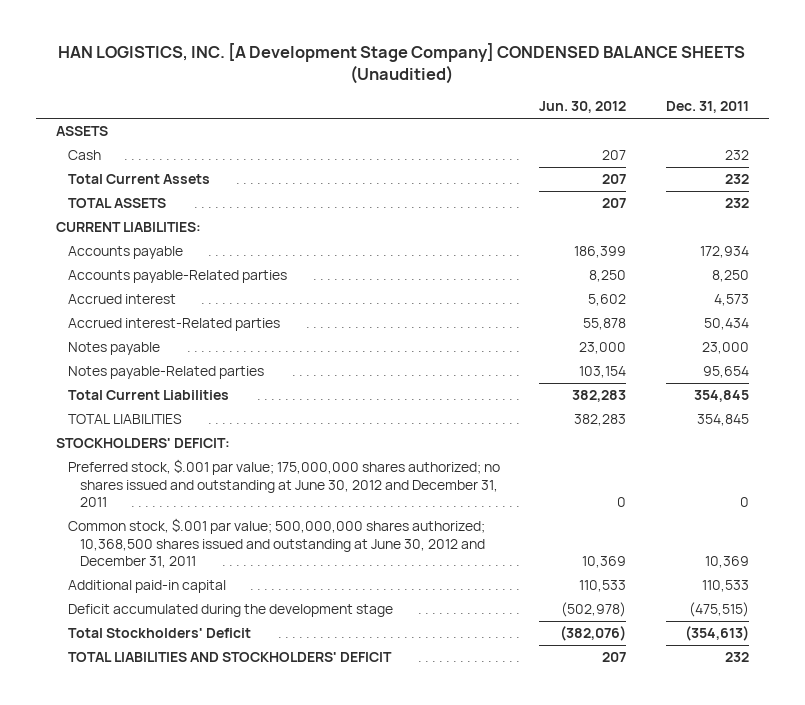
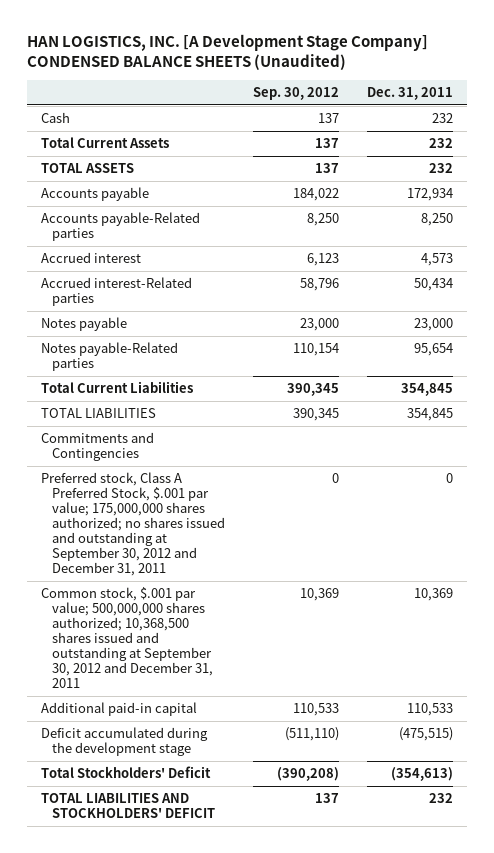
[58,42,746,84] HAN LOGISTICS, INC. [A Development Stage Company] CONDENSED BALANCE SHEETS (Unauditied) -> [26,34,428,71] HAN LOGISTICS, INC. [A Development Stage Company] CONDENSED BALANCE SHEETS (Unaudited)
[539,101,627,114] Jun. 30, 2012 -> none
none -> [252,87,339,101] Sep. 30, 2012
[55,126,108,137] ASSETS -> none
[55,222,201,233] CURRENT LIABILITIES: -> none
[55,438,230,449] STOCKHOLDERS' DEFICIT: -> none
none -> [40,432,154,462] Commitments and Contingencies
[67,459,500,507] Preferred stock, $.001 par value; 175,000,000 shares authorized; no shares issued and outstanding at June 30, 2012 and December 31, 2011 -> [40,472,225,577] Preferred stock, Class A Preferred Stock, $.001 par value; 175,000,000 shares authorized; no shares issued and outstanding at September 30, 2012 and December 31, 2011
[67,518,485,568] Common stock, $.001 par value; 500,000,000 shares authorized; 10,368,500 shares issued and outstanding at June 30, 2012 and December 31, 2011 -> [40,587,213,689] Common stock, $.001 par value; 500,000,000 shares authorized; 10,368,500 shares issued and outstanding at September 30, 2012 and December 31, 2011

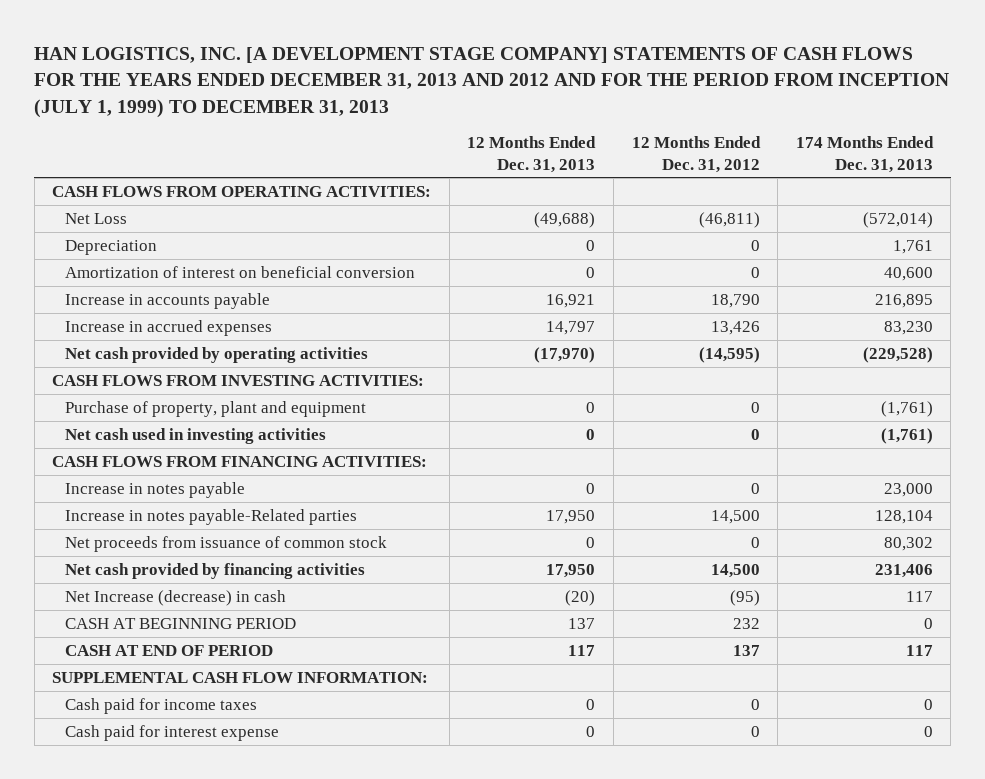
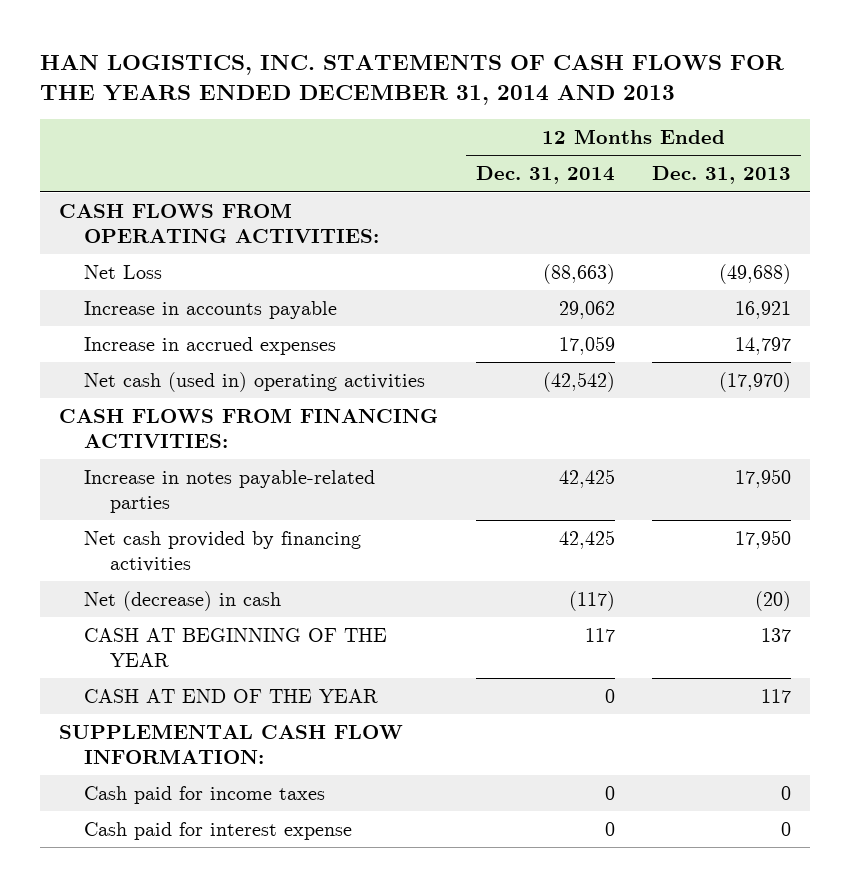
[34,47,950,118] HAN LOGISTICS, INC. [A DEVELOPMENT STAGE COMPANY] STATEMENTS OF CASH FLOWS FOR THE YEARS ENDED DECEMBER 31, 2013 AND 2012 AND FOR THE PERIOD FROM INCEPTION (JULY 1, 1999) TO DECEMBER 31, 2013 -> [39,54,784,105] HAN LOGISTICS, INC. STATEMENTS OF CASH FLOWS FOR THE YEARS ENDED DECEMBER 31, 2014 AND 2013
[631,136,761,173] 12 Months Ended Dec. 31, 2012 -> none
[795,136,934,173] 174 Months Ended Dec. 31, 2013 -> none
none -> [475,166,615,185] Dec. 31, 2014
[64,239,157,255] Depreciation -> none
[64,265,415,278] Amortization of interest on beneficial conversion -> none
[52,374,425,386] CASH FLOWS FROM INVESTING ACTIVITIES: -> none
[64,400,366,417] Purchase of property, plant and equipment -> none
[64,427,326,444] Net cash used in investing activities -> none
[64,346,368,363] Net cash provided by operating activities -> [84,371,426,392] Net cash (used in) operating activities
[64,481,245,498] Increase in notes payable -> none
[64,535,387,552] Net proceeds from issuance of common stock -> none
[64,508,357,525] Increase in notes payable-Related parties -> [84,469,376,513] Increase in notes payable-related parties
[64,589,286,606] Net Increase (decrease) in cash -> [84,590,282,611] Net (decrease) in cash
[64,617,296,629] CASH AT BEGINNING PERIOD -> [84,627,388,667] CASH AT BEGINNING OF THE YEAR
[64,644,273,656] CASH AT END OF PERIOD -> [84,688,379,703] CASH AT END OF THE YEAR

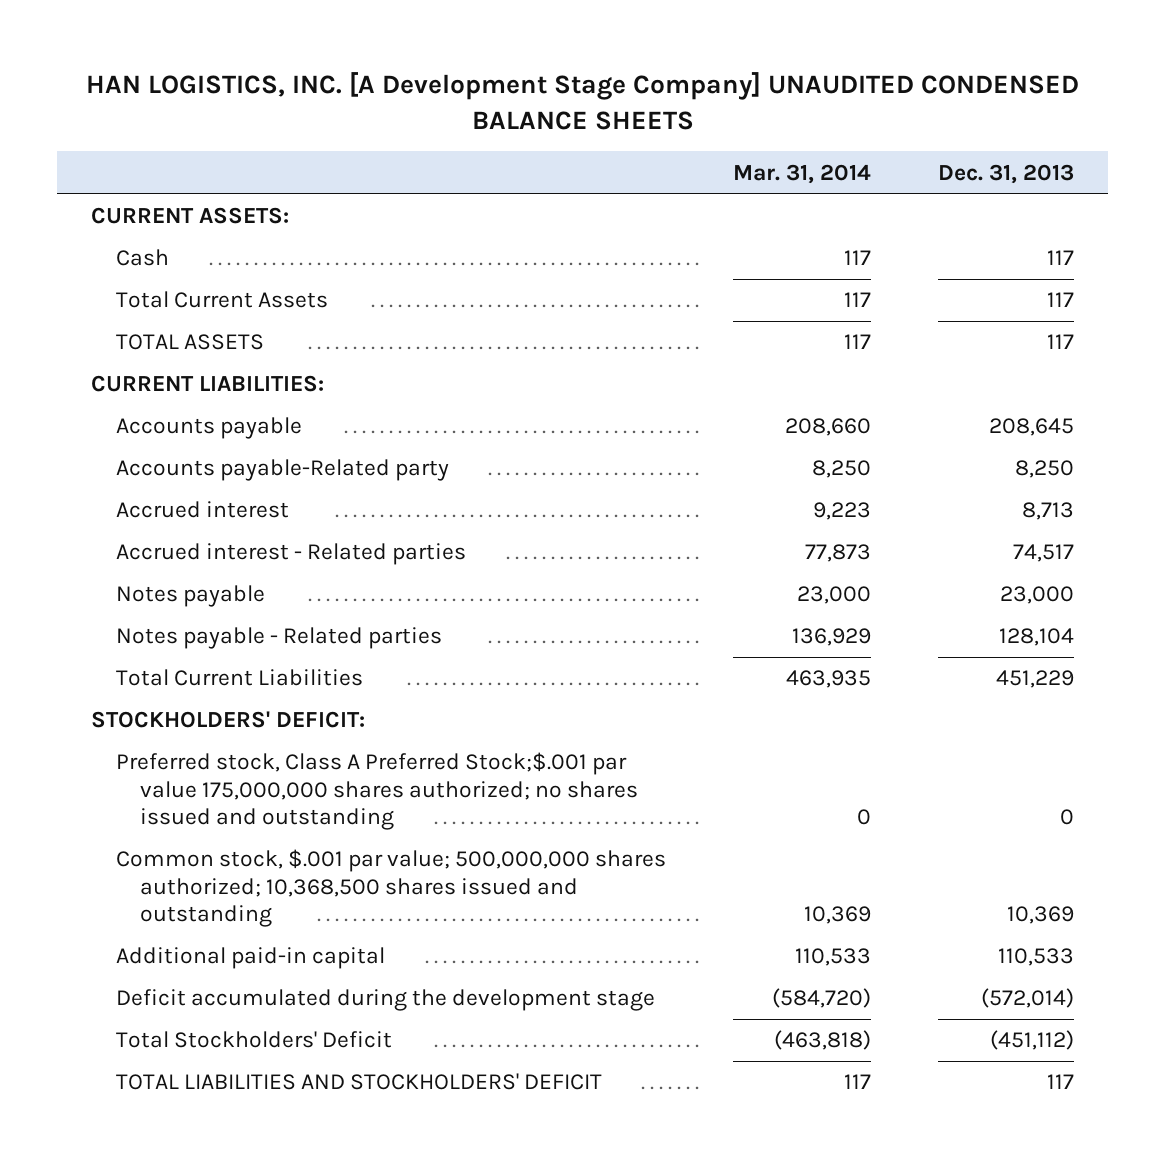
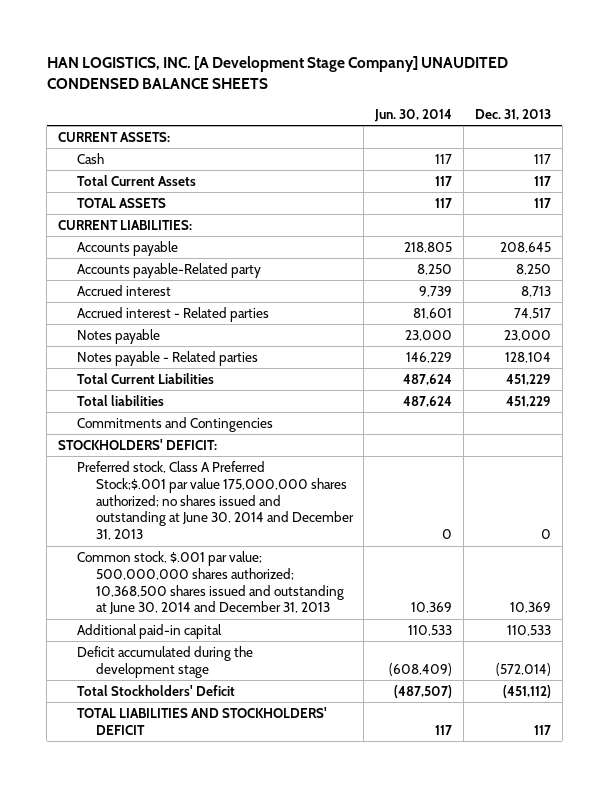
[733,163,872,184] Mar. 31, 2014 -> none
none -> [374,108,453,122] Jun. 30, 2014
none -> [76,394,164,406] Total liabilities
none -> [76,416,273,432] Commitments and Contingencies
[115,752,639,830] Preferred stock, Class A Preferred Stock;$.001 par value 175,000,000 shares authorized; no shares issued and outstanding -> [76,460,354,541] Preferred stock, Class A Preferred Stock;$.001 par value 175,000,000 shares authorized; no shares issued and outstanding at June 30, 2014 and December 31, 2013
[115,849,666,927] Common stock, $.001 par value; 500,000,000 shares authorized; 10,368,500 shares issued and outstanding -> [76,550,344,615] Common stock, $.001 par value; 500,000,000 shares authorized; 10,368,500 shares issued and outstanding at June 30, 2014 and December 31, 2013

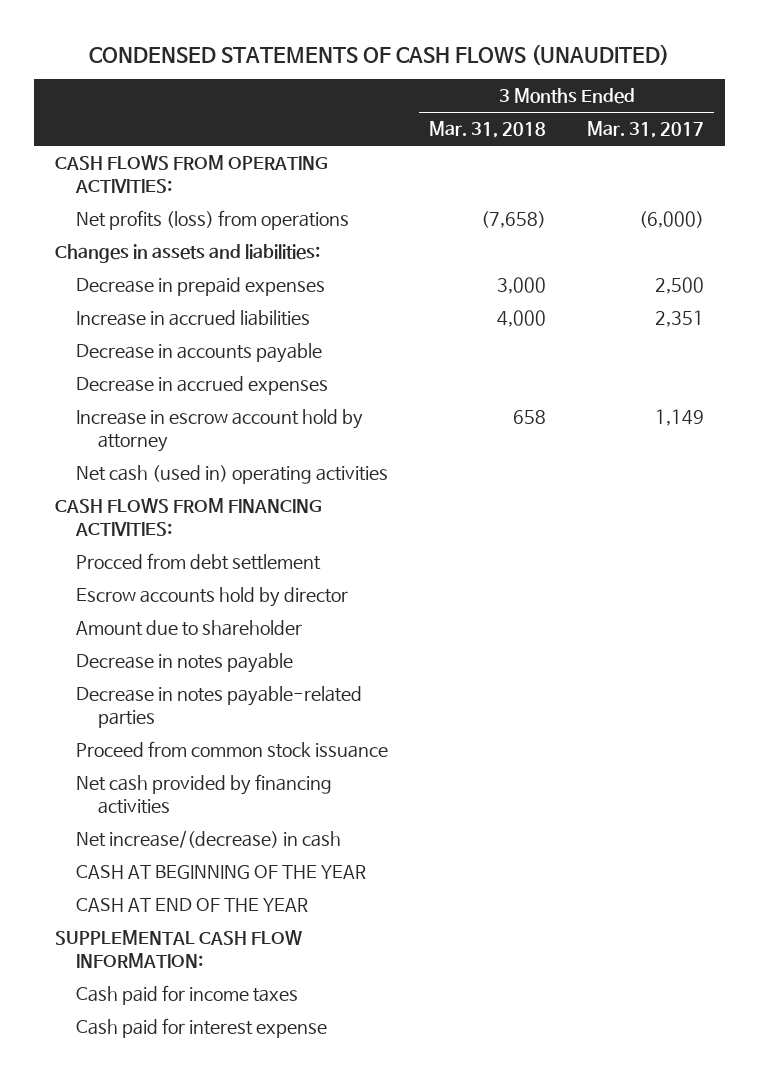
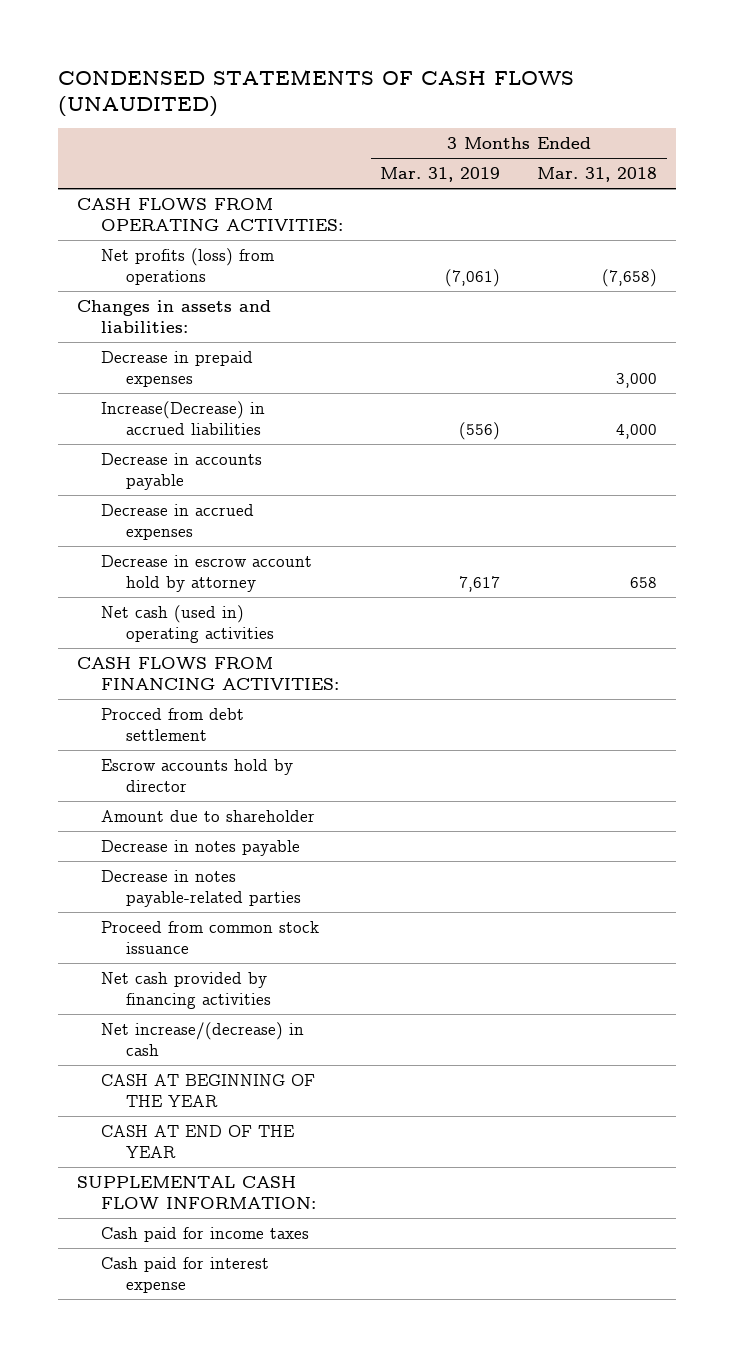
[587,121,705,139] Mar. 31, 2017 -> none
none -> [380,166,501,182] Mar. 31, 2019
[76,309,311,326] Increase in accrued liabilities -> [101,400,266,435] Increase(Decrease) in accrued liabilities
[76,408,364,452] Increase in escrow account hold by attorney -> [101,554,313,592] Decrease in escrow account hold by attorney

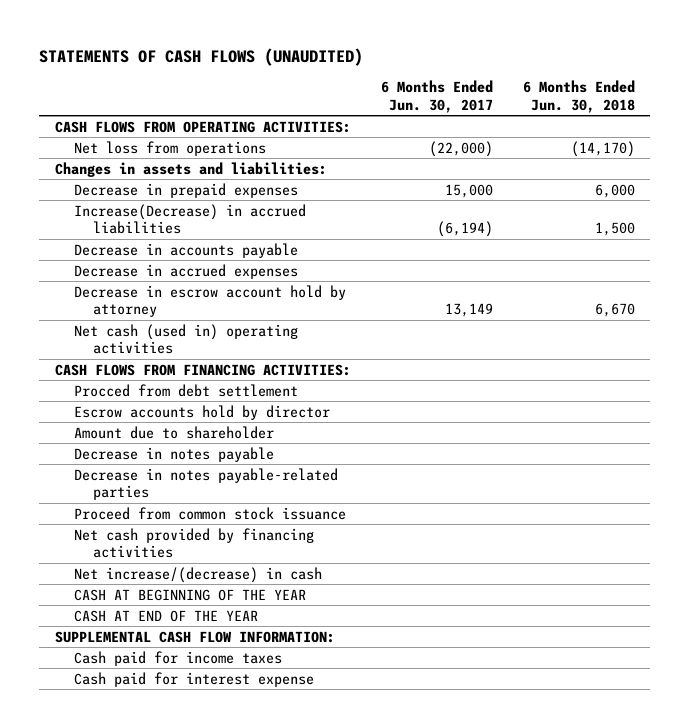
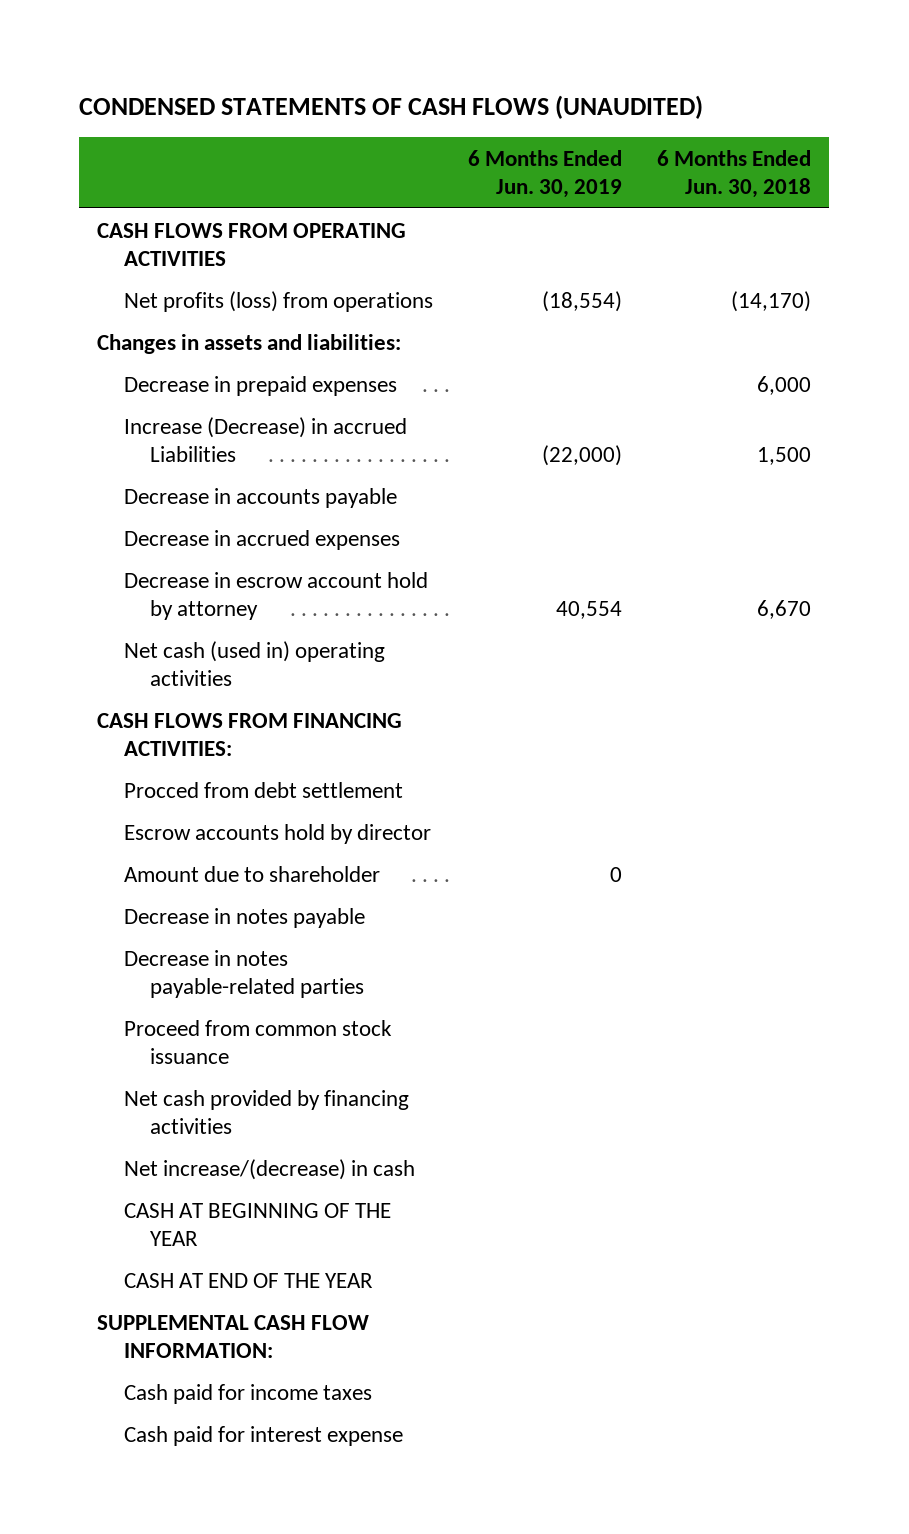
[39,48,364,67] STATEMENTS OF CASH FLOWS (UNAUDITED) -> [79,94,704,119] CONDENSED STATEMENTS OF CASH FLOWS (UNAUDITED)
[380,80,493,113] 6 Months Ended Jun. 30, 2017 -> none
none -> [468,149,623,199] 6 Months Ended Jun. 30, 2019
[54,120,351,133] CASH FLOWS FROM OPERATING ACTIVITIES: -> [97,222,407,266] CASH FLOWS FROM OPERATING ACTIVITIES
[73,140,266,156] Net loss from operations -> [123,290,433,312] Net profits (loss) from operations
[73,203,306,235] Increase(Decrease) in accrued liabilities -> [123,416,407,462] Increase (Decrease) in accrued Liabilities

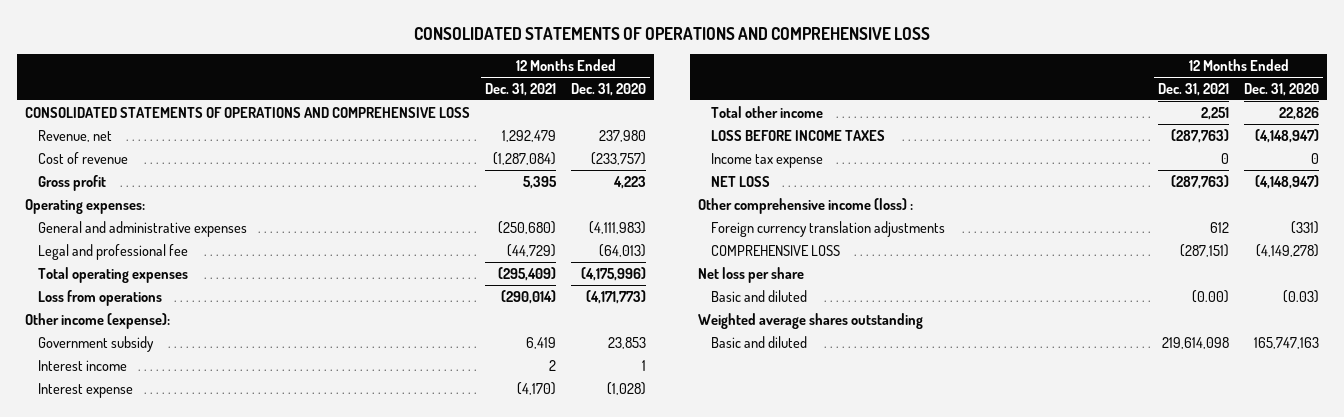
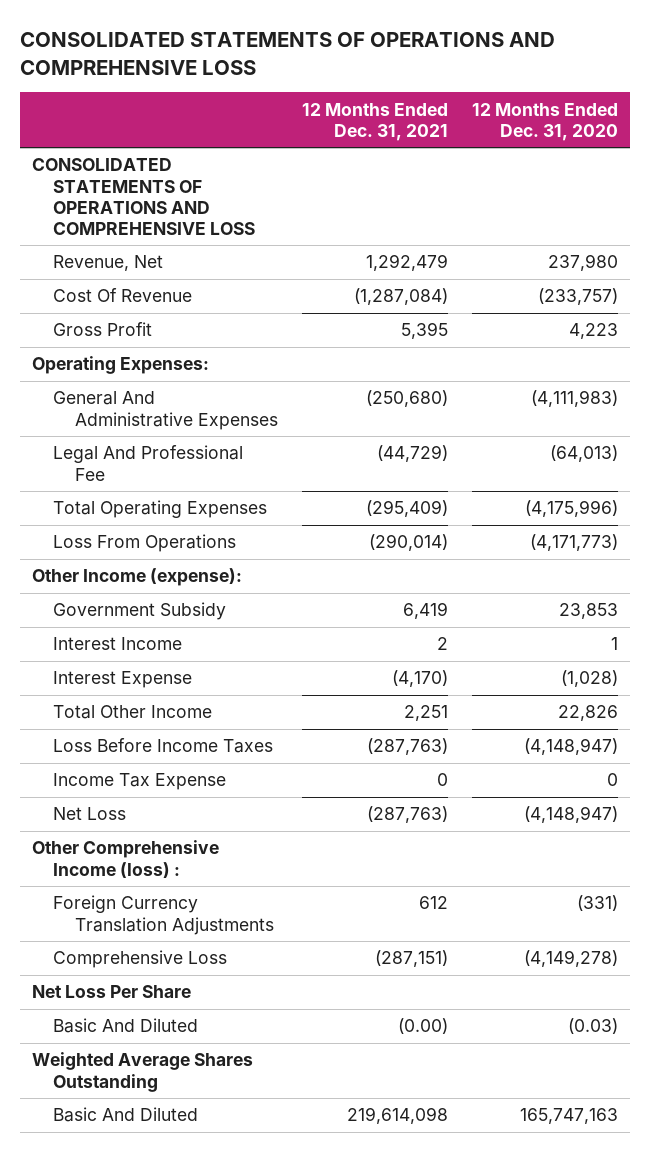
[38,129,113,142] Revenue, net -> [53,255,164,272] Revenue, Net
[38,151,129,164] Cost of revenue -> [53,288,193,303] Cost Of Revenue
[38,174,107,191] Gross profit -> [53,322,153,337] Gross Profit
[24,198,145,214] Operating expenses: -> [31,356,209,375] Operating Expenses:
[38,220,248,237] General and administrative expenses -> [53,391,279,430] General And Administrative Expenses
[38,243,189,260] Legal and professional fee -> [53,445,244,481] Legal And Professional Fee
[38,266,189,283] Total operating expenses -> [53,500,268,519] Total Operating Expenses
[38,289,163,306] Loss from operations -> [53,534,237,553] Loss From Operations
[24,312,170,329] Other income (expense): -> [31,568,242,587] Other Income (expense):
[38,335,155,352] Government subsidy -> [53,602,227,621] Government Subsidy
[38,359,128,371] Interest income -> [53,637,183,651] Interest Income
[38,382,134,398] Interest expense -> [53,671,193,689] Interest Expense
[711,105,824,118] Total other income -> [53,705,213,720] Total Other Income
[711,129,886,141] LOSS BEFORE INCOME TAXES -> [53,738,274,754] Loss Before Income Taxes
[711,152,824,168] Income tax expense -> [53,773,227,791] Income Tax Expense
[711,175,771,187] NET LOSS -> [53,807,127,821] Net Loss
[697,197,913,214] Other comprehensive income (loss) : -> [31,840,219,878] Other Comprehensive Income (loss) :
[711,220,946,237] Foreign currency translation adjustments -> [53,895,275,935] Foreign Currency Translation Adjustments
[711,244,841,256] COMPREHENSIVE LOSS -> [53,950,228,969] Comprehensive Loss
[697,266,804,283] Net loss per share -> [31,985,191,999] Net Loss Per Share
[711,289,808,302] Basic and diluted -> [53,1018,199,1034] Basic And Diluted
[697,312,923,329] Weighted average shares outstanding -> [31,1052,253,1092] Weighted Average Shares Outstanding
[711,335,808,348] Basic and diluted -> [53,1107,199,1123] Basic And Diluted

